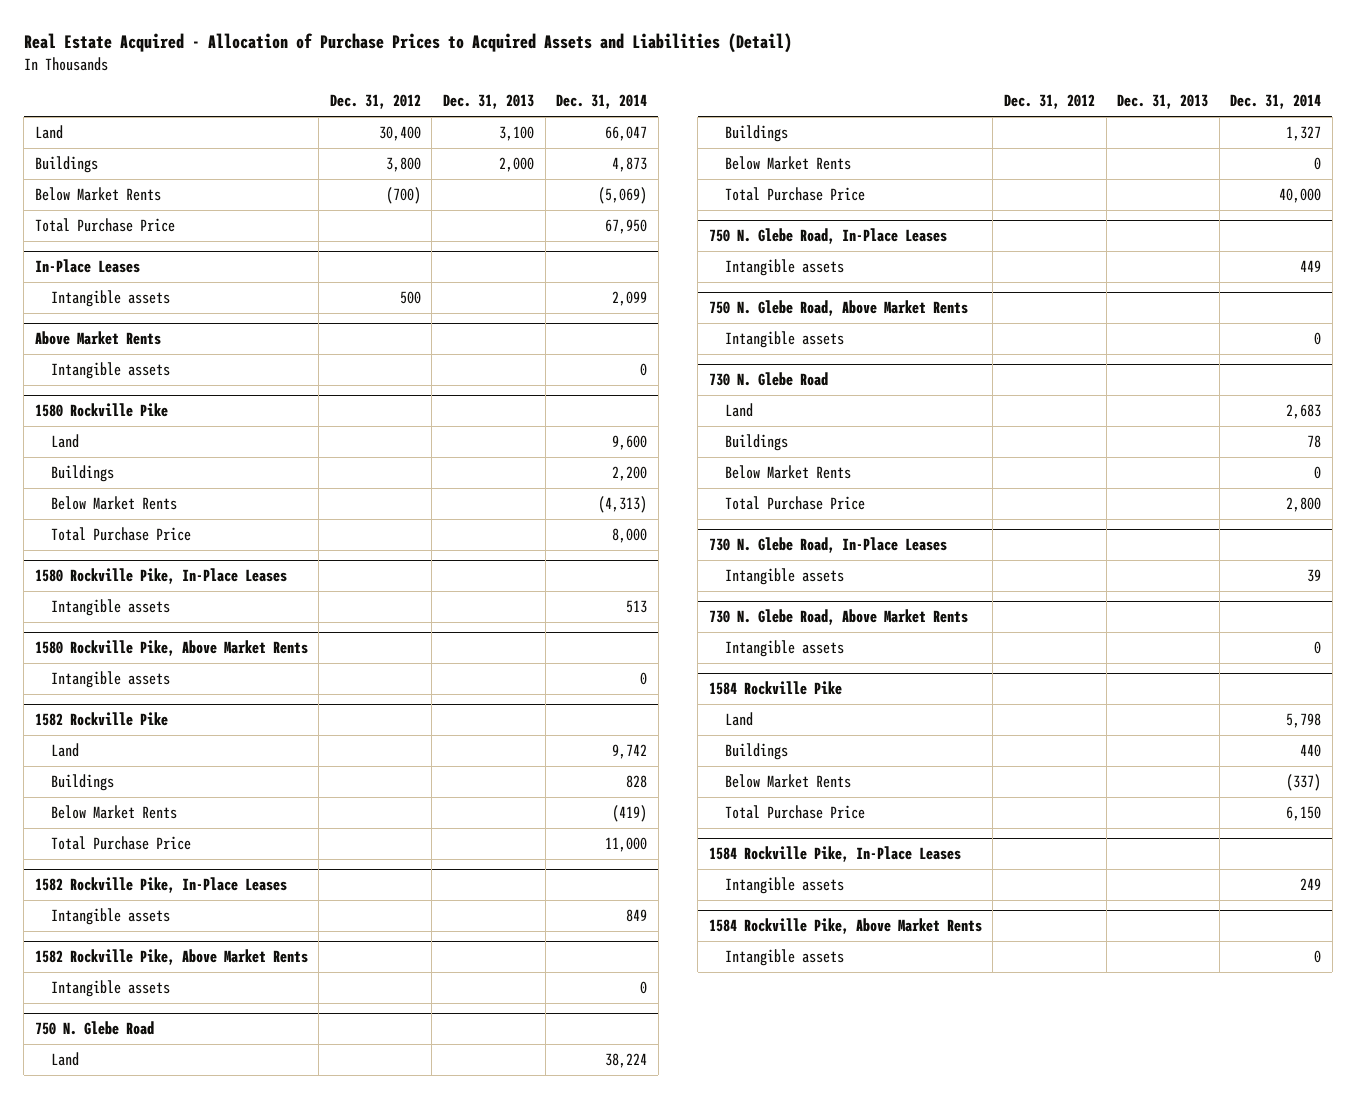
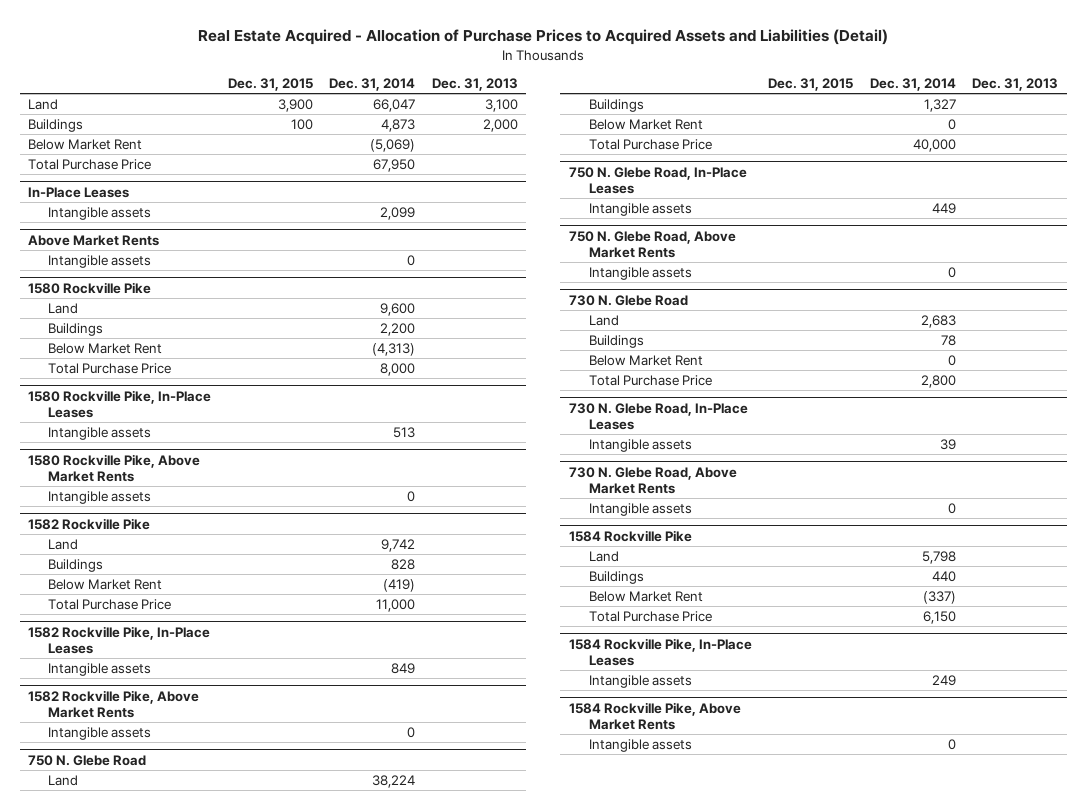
[329,94,421,110] Dec. 31, 2012 -> none
none -> [227,78,313,92] Dec. 31, 2015
[34,186,161,201] Below Market Rents -> [28,138,143,150] Below Market Rent
[51,495,178,510] Below Market Rents -> [48,342,163,354] Below Market Rent
[51,804,178,819] Below Market Rents -> [48,578,163,590] Below Market Rent
[725,155,852,170] Below Market Rents -> [588,118,703,130] Below Market Rent
[725,464,852,479] Below Market Rents -> [588,354,703,366] Below Market Rent
[725,773,852,788] Below Market Rents -> [588,590,703,602] Below Market Rent

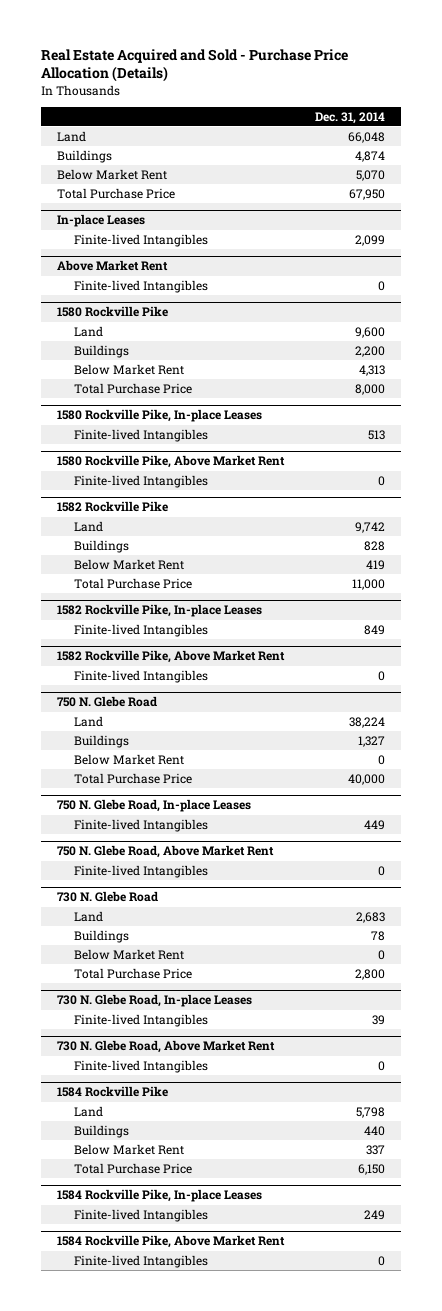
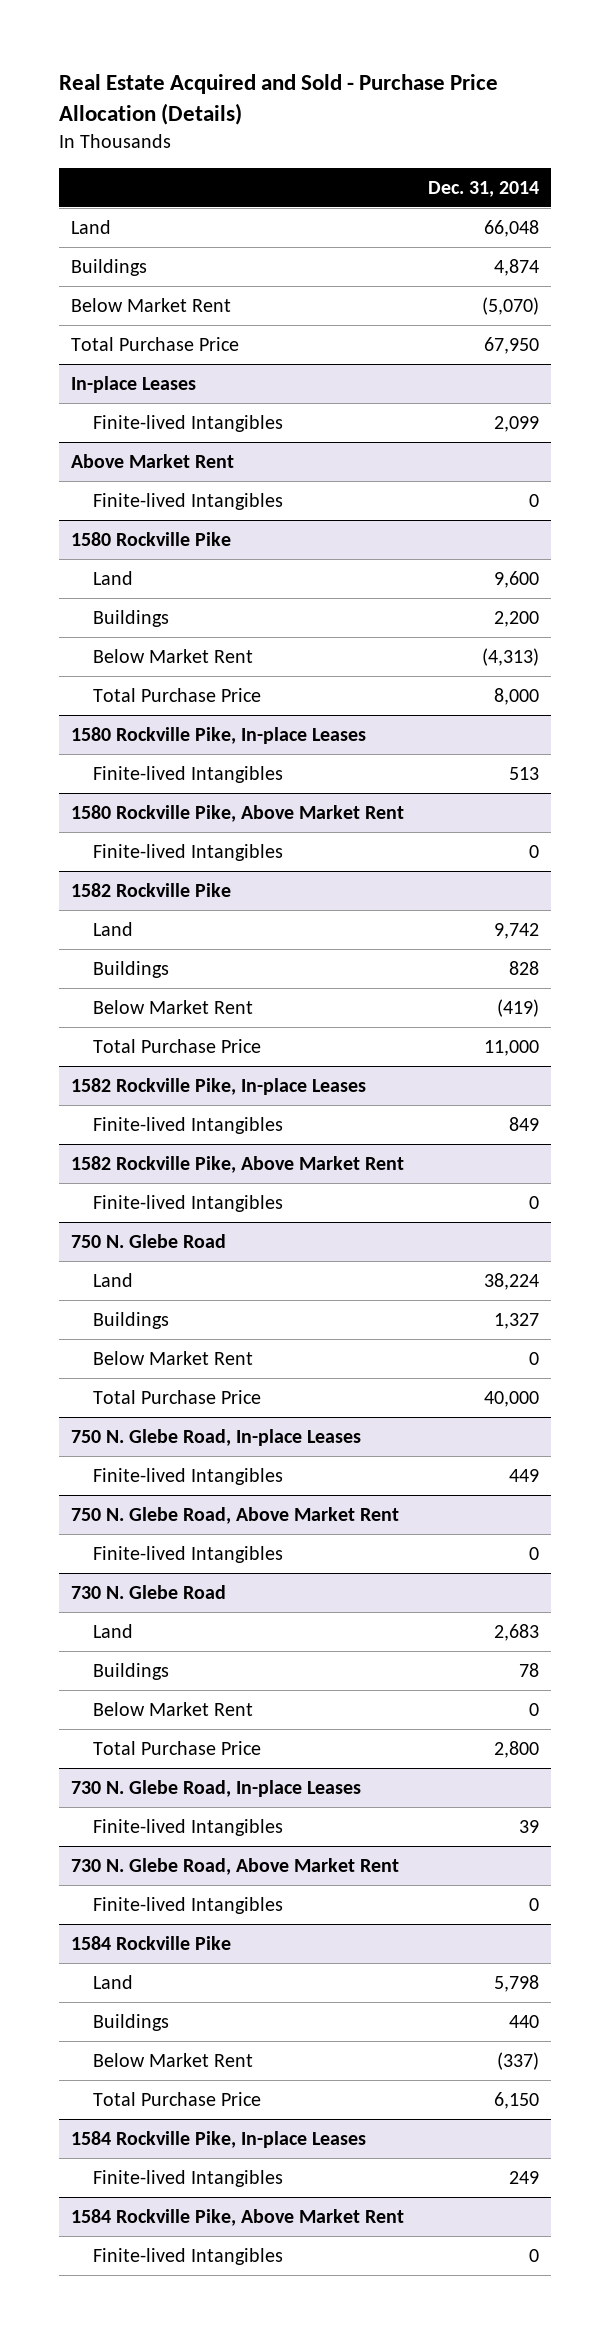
[356,170,386,182] 5,070 -> [481,297,539,316] (5,070)
[359,365,386,377] 4,313 -> [481,648,539,667] (4,313)
[366,560,386,571] 419 -> [496,999,539,1018] (419)
[366,1145,386,1156] 337 -> [496,2052,539,2071] (337)

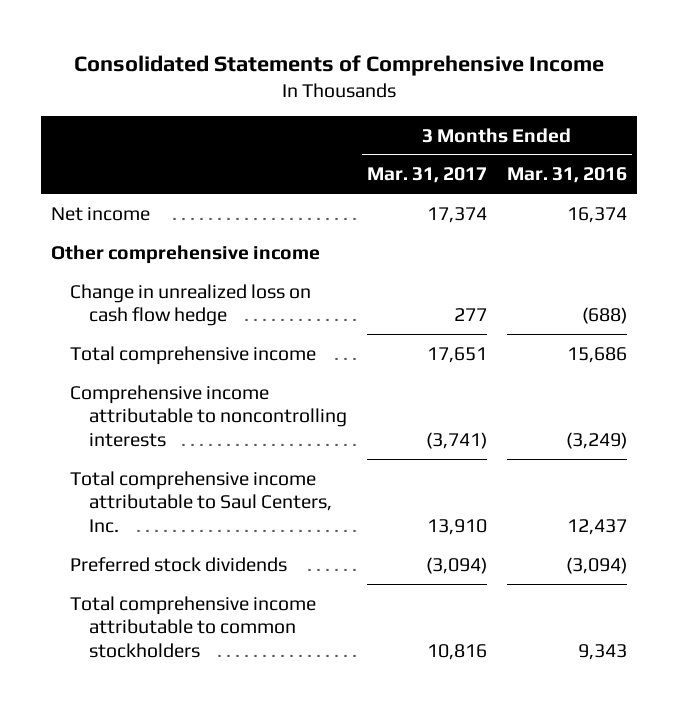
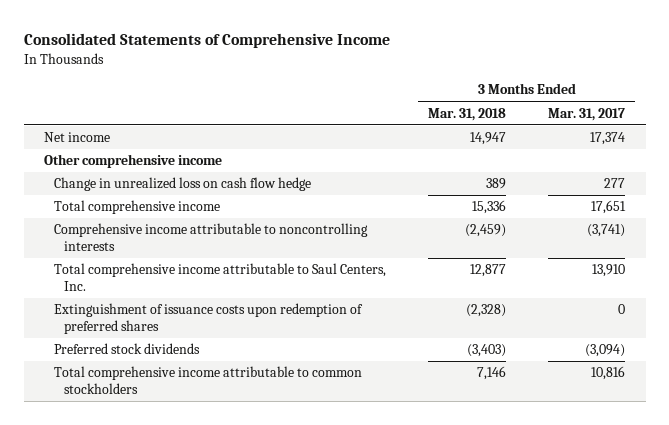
[506,167,627,184] Mar. 31, 2016 -> none
none -> [428,107,507,121] Mar. 31, 2018
none -> [54,303,364,334] Extinguishment of issuance costs upon redemption of preferred shares

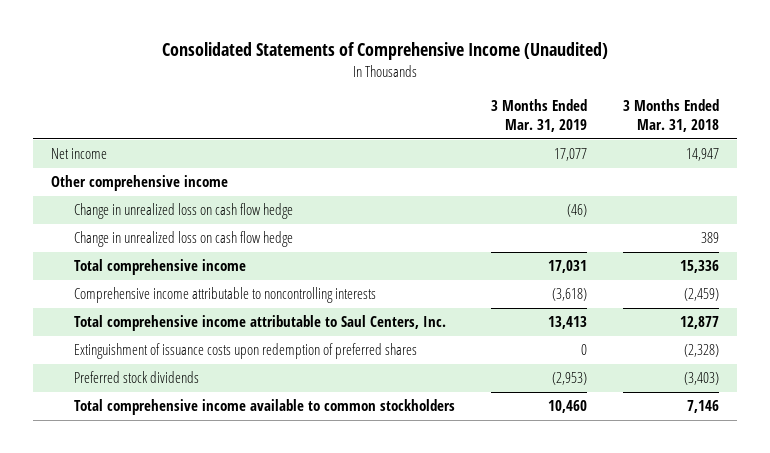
[23,33,390,49] Consolidated Statements of Comprehensive Income -> [161,42,608,61] Consolidated Statements of Comprehensive Income (Unaudited)
[547,107,625,121] Mar. 31, 2017 -> none
none -> [490,99,587,133] 3 Months Ended Mar. 31, 2019
none -> [73,203,293,220] Change in unrealized loss on cash flow hedge
[54,366,363,394] Total comprehensive income attributable to common stockholders -> [73,399,455,416] Total comprehensive income available to common stockholders

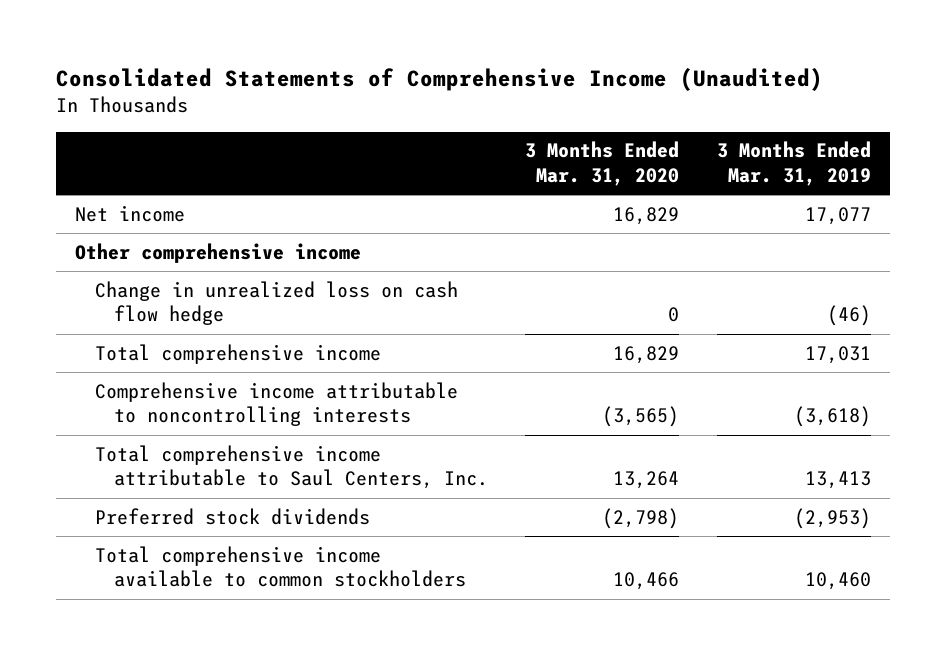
[623,99,720,133] 3 Months Ended Mar. 31, 2018 -> none
none -> [525,141,680,187] 3 Months Ended Mar. 31, 2020
[73,231,293,248] Change in unrealized loss on cash flow hedge -> none
[73,343,417,360] Extinguishment of issuance costs upon redemption of preferred shares -> none

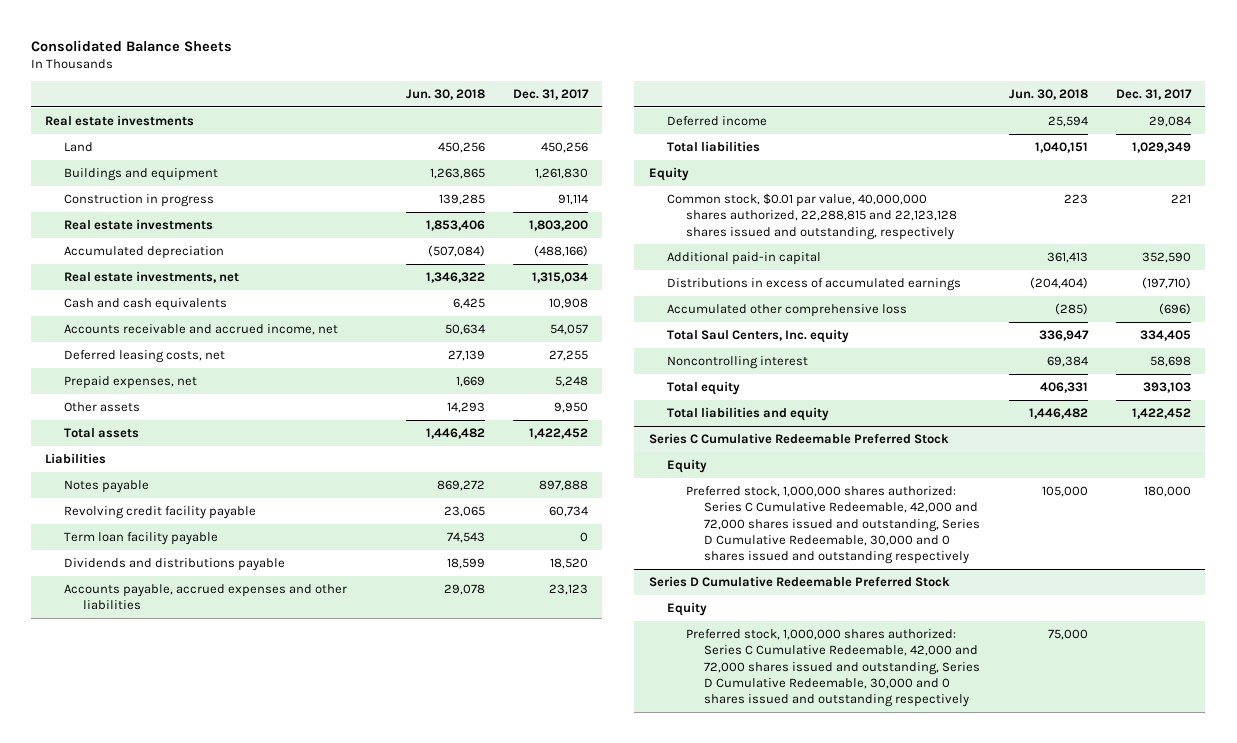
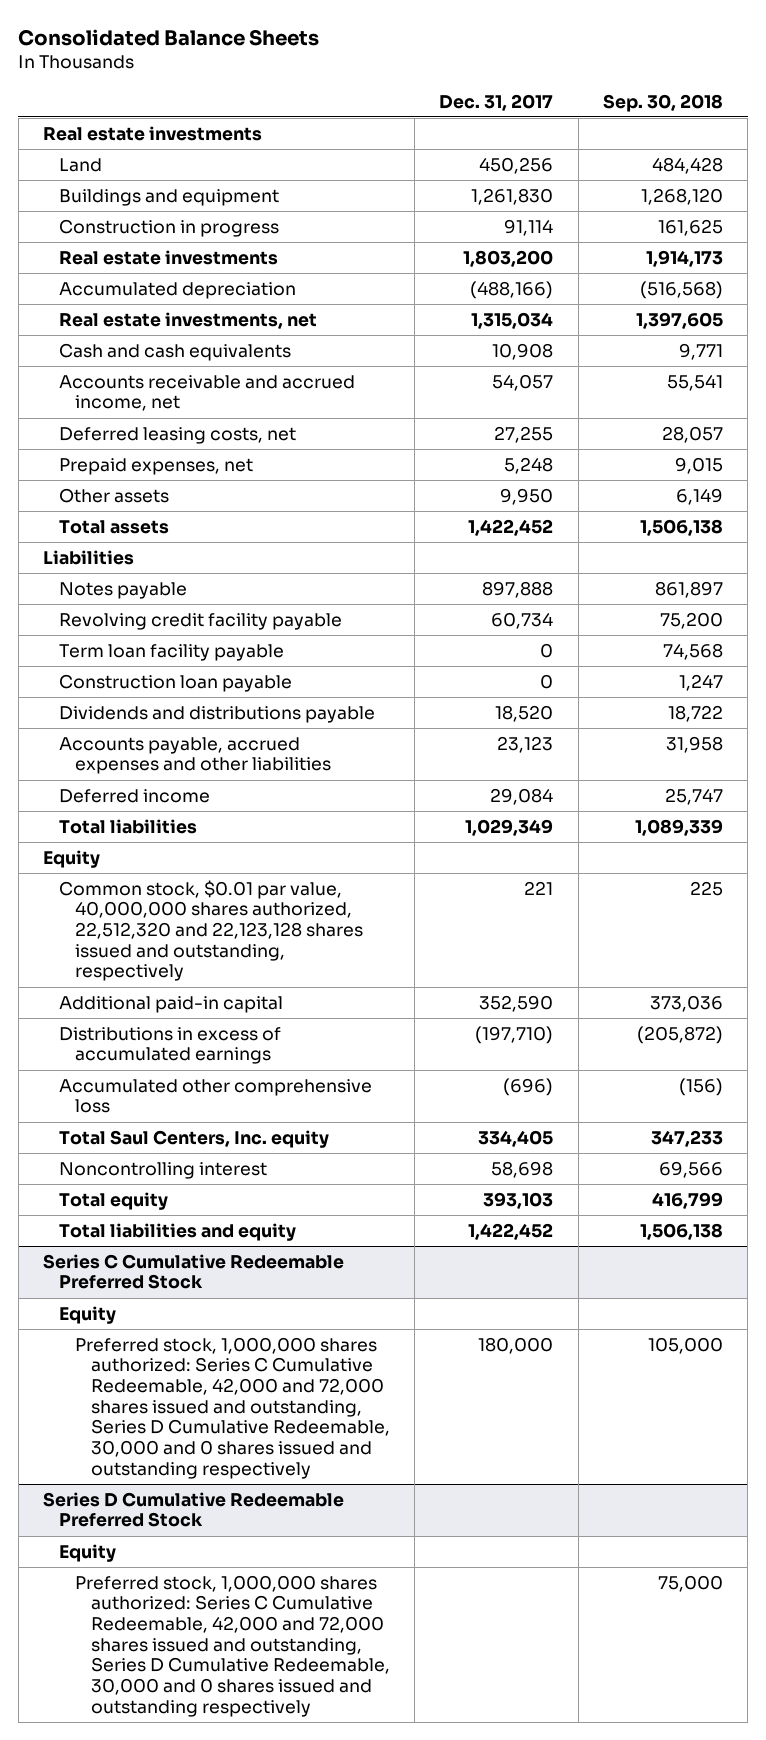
[405,88,485,100] Jun. 30, 2018 -> none
none -> [603,93,724,112] Sep. 30, 2018
none -> [58,673,292,692] Construction loan payable
[667,192,957,240] Common stock, $0.01 par value, 40,000,000 shares authorized, 22,288,815 and 22,123,128 shares issued and outstanding, respectively -> [58,879,363,982] Common stock, $0.01 par value, 40,000,000 shares authorized, 22,512,320 and 22,123,128 shares issued and outstanding, respectively

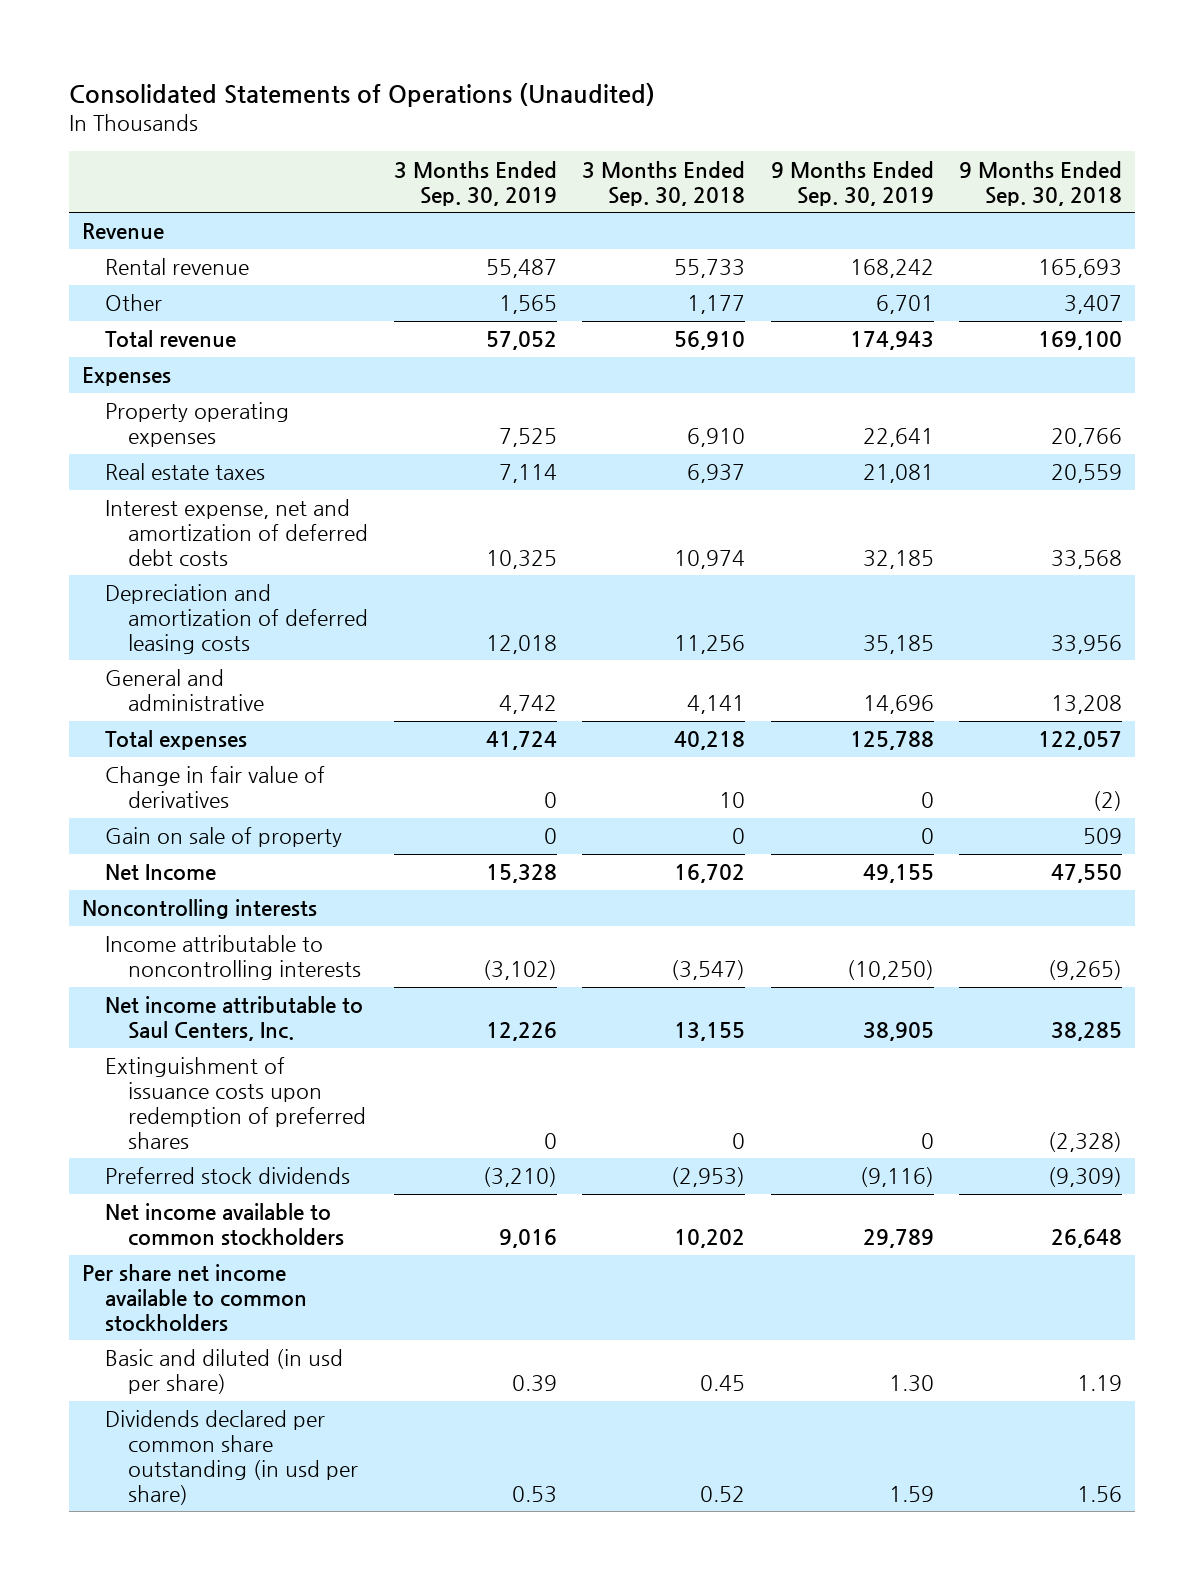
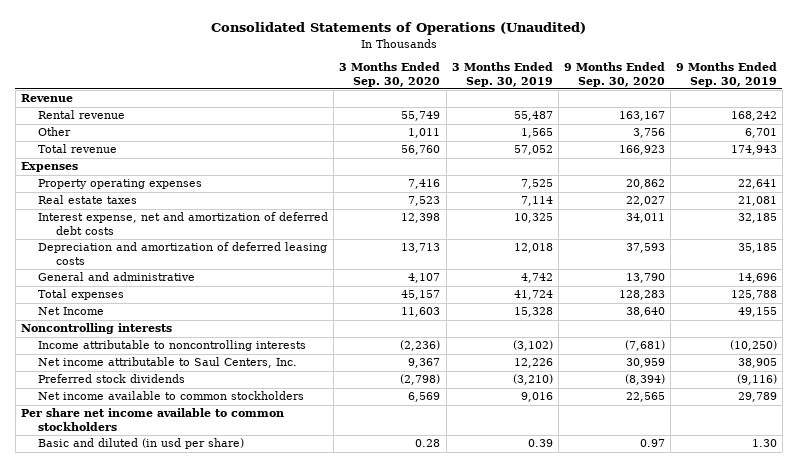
[582,160,746,206] 3 Months Ended Sep. 30, 2018 -> none
[958,160,1122,206] 9 Months Ended Sep. 30, 2018 -> none
none -> [339,62,441,87] 3 Months Ended Sep. 30, 2020
none -> [563,62,665,87] 9 Months Ended Sep. 30, 2020
[105,766,326,809] Change in fair value of derivatives -> none
[105,827,343,848] Gain on sale of property -> none
[105,1057,367,1149] Extinguishment of issuance costs upon redemption of preferred shares -> none
[105,1410,359,1505] Dividends declared per common share outstanding (in usd per share) -> none

